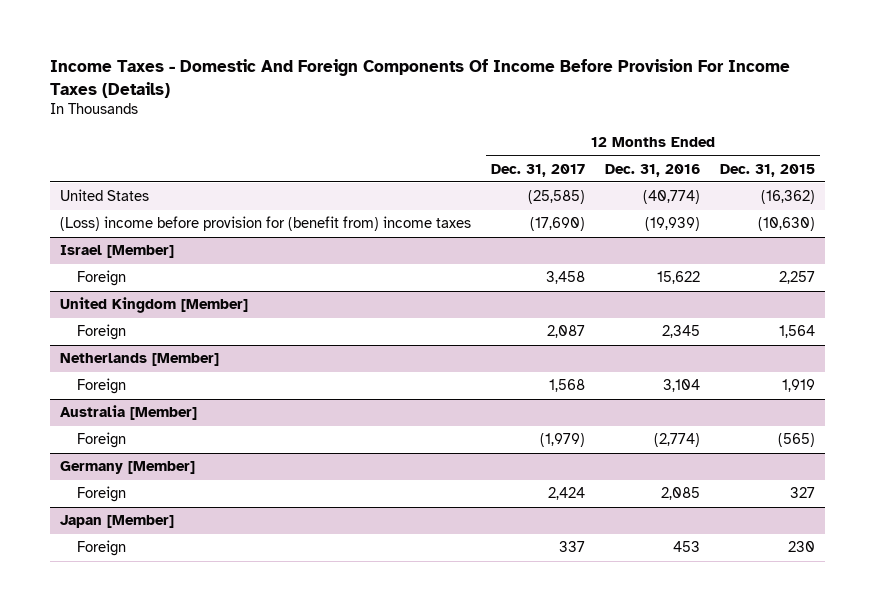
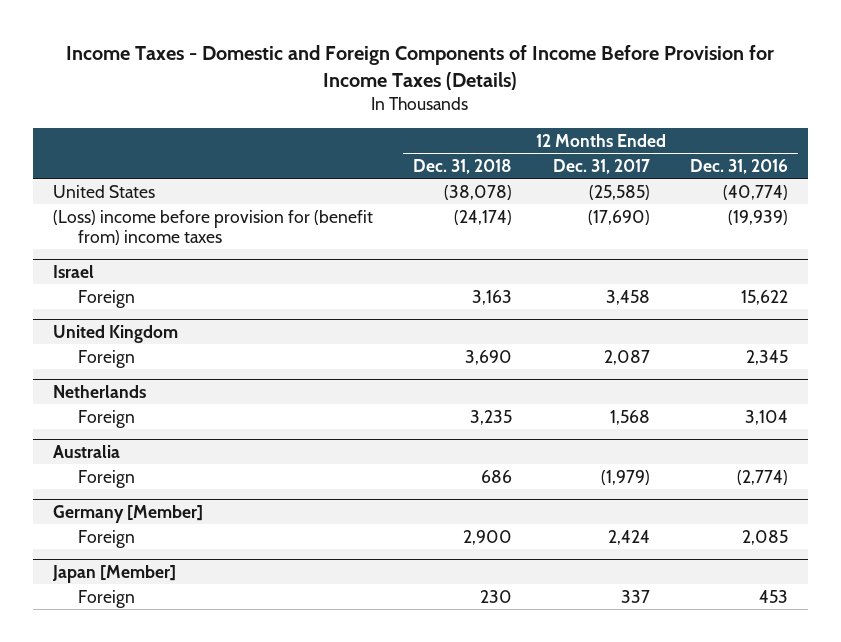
[49,59,790,98] Income Taxes - Domestic And Foreign Components Of Income Before Provision For Income Taxes (Details) -> [66,44,775,90] Income Taxes - Domestic and Foreign Components of Income Before Provision for Income Taxes (Details)
[719,163,815,177] Dec. 31, 2015 -> none
none -> [413,158,513,174] Dec. 31, 2018
[59,245,174,259] Israel [Member] -> [53,264,95,278] Israel
[59,297,248,314] United Kingdom [Member] -> [53,324,179,343] United Kingdom
[59,353,219,367] Netherlands [Member] -> [53,384,147,398] Netherlands
[59,405,197,421] Australia [Member] -> [53,444,121,458] Australia

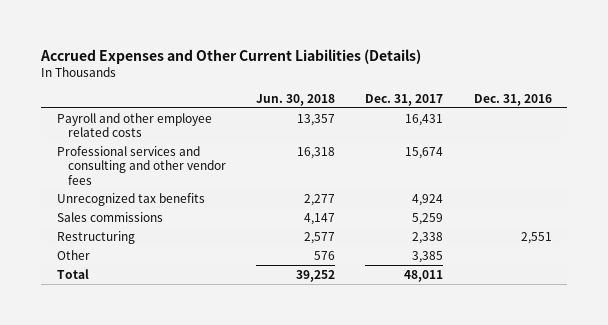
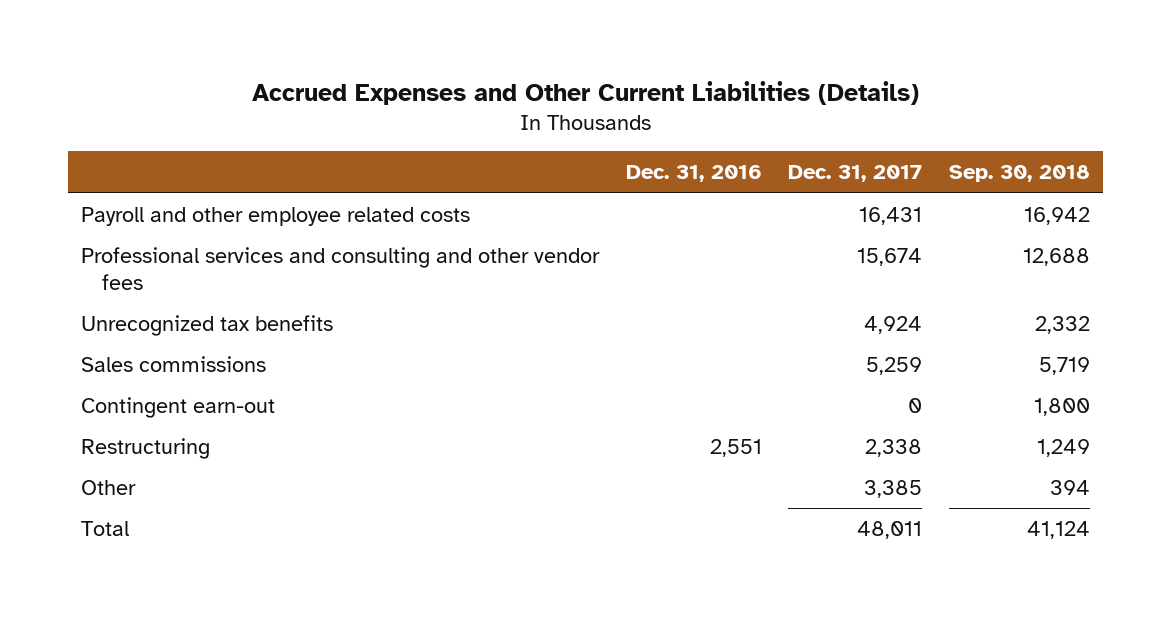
[256,94,336,107] Jun. 30, 2018 -> none
none -> [949,165,1091,183] Sep. 30, 2018
none -> [81,396,276,418] Contingent earn-out

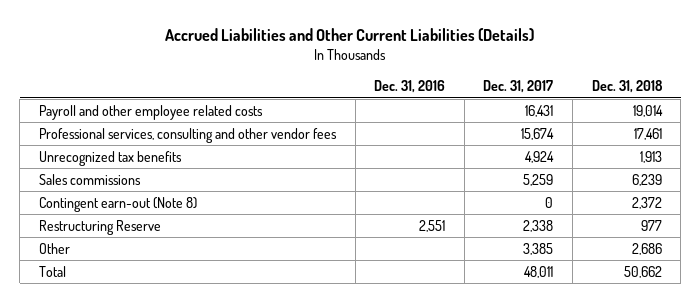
[251,80,919,105] Accrued Expenses and Other Current Liabilities (Details) -> [165,28,535,42] Accrued Liabilities and Other Current Liabilities (Details)
[949,165,1091,183] Sep. 30, 2018 -> none
none -> [591,79,663,93] Dec. 31, 2018
[81,246,601,290] Professional services and consulting and other vendor fees -> [38,127,337,143] Professional services, consulting and other vendor fees
[81,396,276,418] Contingent earn-out -> [38,196,197,212] Contingent earn-out (Note 8)
[81,437,211,459] Restructuring -> [38,219,161,235] Restructuring Reserve

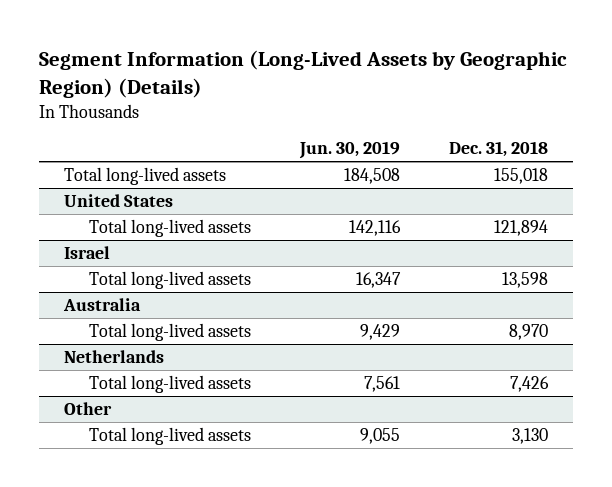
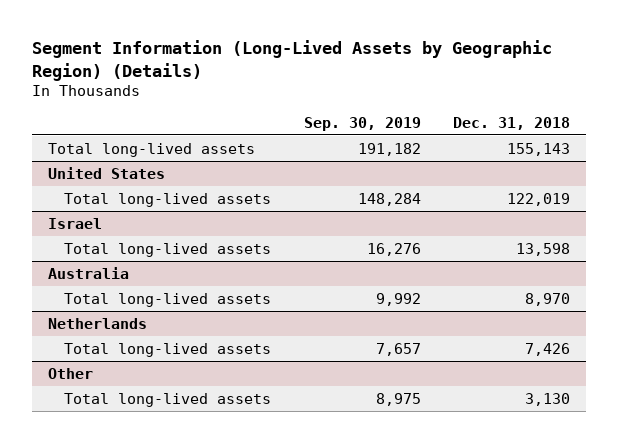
[299,141,401,160] Jun. 30, 2019 -> none
none -> [303,116,421,131] Sep. 30, 2019
[494,167,549,184] 155,018 -> [506,142,570,156] 155,143
[494,219,549,236] 121,894 -> [506,192,570,206] 122,019

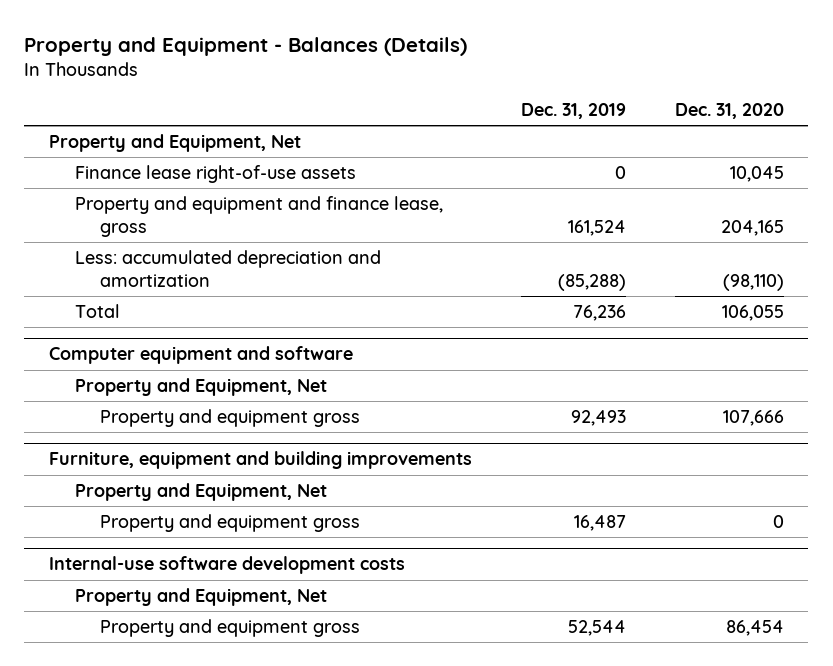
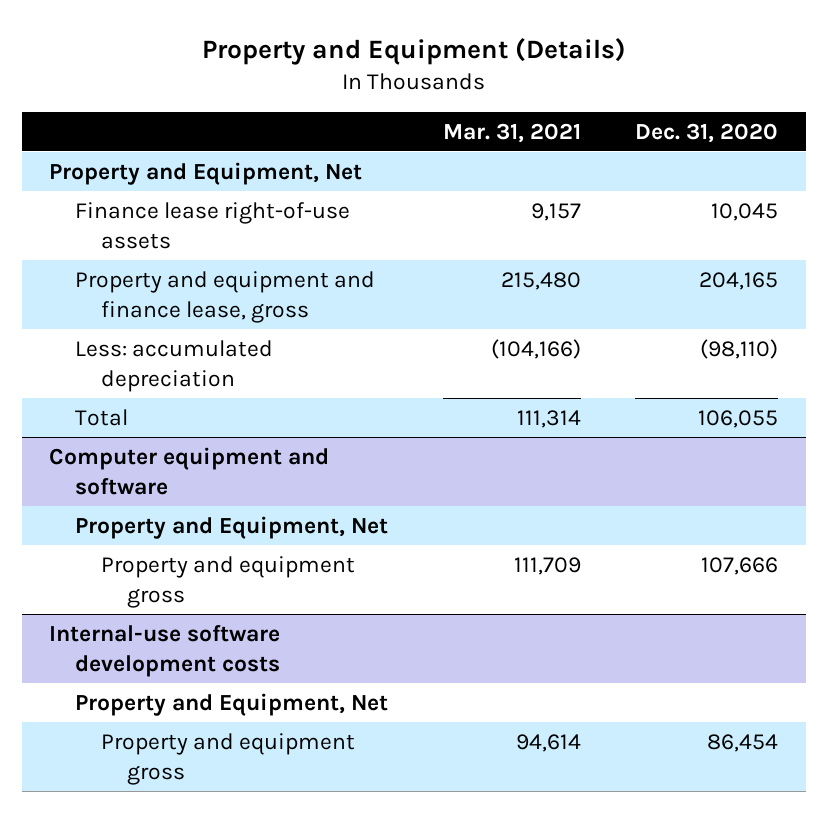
[24,37,468,57] Property and Equipment - Balances (Details) -> [201,37,626,65] Property and Equipment (Details)
[520,102,626,119] Dec. 31, 2019 -> none
none -> [442,122,581,143] Mar. 31, 2021
[74,249,381,287] Less: accumulated depreciation and amortization -> [75,339,274,392] Less: accumulated depreciation
[48,451,472,470] Furniture, equipment and building improvements -> none
[74,482,327,501] Property and Equipment, Net -> none
[100,513,361,532] Property and equipment gross -> none

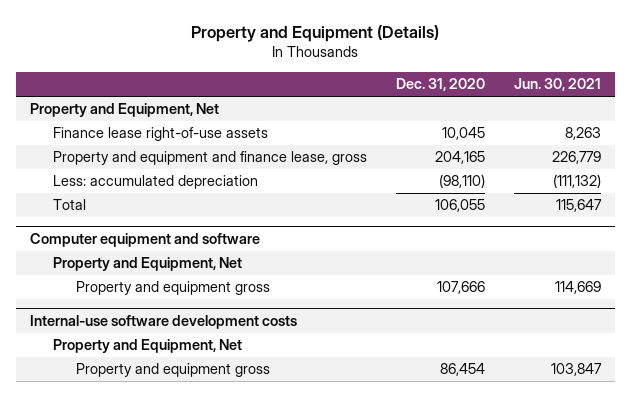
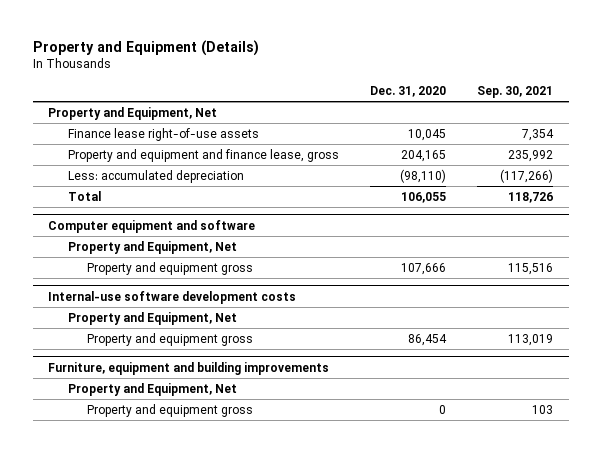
[513,78,601,92] Jun. 30, 2021 -> none
none -> [476,86,553,99] Sep. 30, 2021
none -> [48,361,330,375] Furniture, equipment and building improvements
none -> [67,382,237,396] Property and Equipment, Net
none -> [86,403,253,417] Property and equipment gross

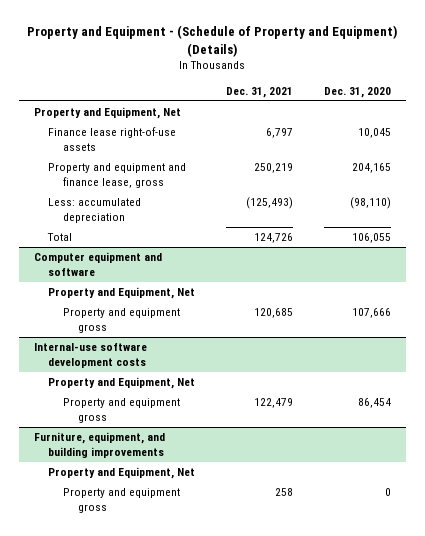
[32,39,259,56] Property and Equipment (Details) -> [27,25,398,58] Property and Equipment - (Schedule of Property and Equipment) (Details)
[476,86,553,99] Sep. 30, 2021 -> none
none -> [226,87,294,99] Dec. 31, 2021
[48,361,330,375] Furniture, equipment and building improvements -> [33,432,165,458] Furniture, equipment, and building improvements

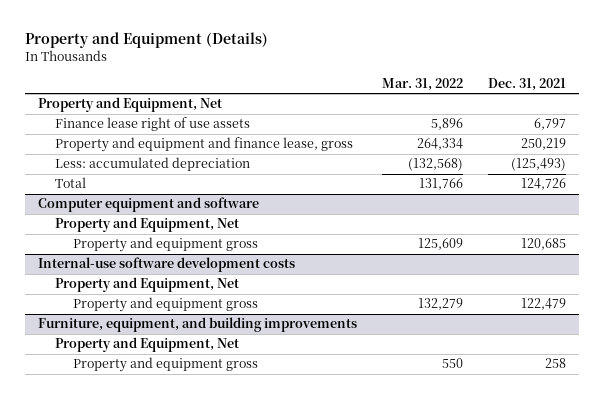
[27,25,398,58] Property and Equipment - (Schedule of Property and Equipment) (Details) -> [25,32,269,49] Property and Equipment (Details)
[323,87,391,99] Dec. 31, 2020 -> none
none -> [381,77,463,91] Mar. 31, 2022
[48,127,177,151] Finance lease right-of-use assets -> [55,117,251,132] Finance lease right of use assets

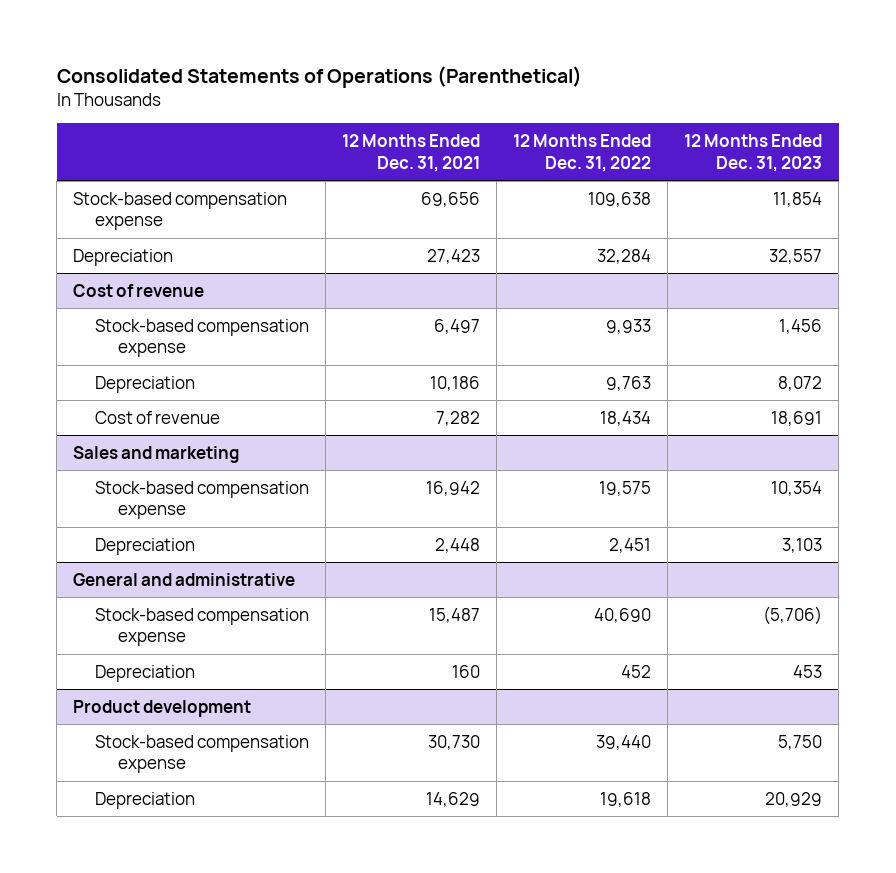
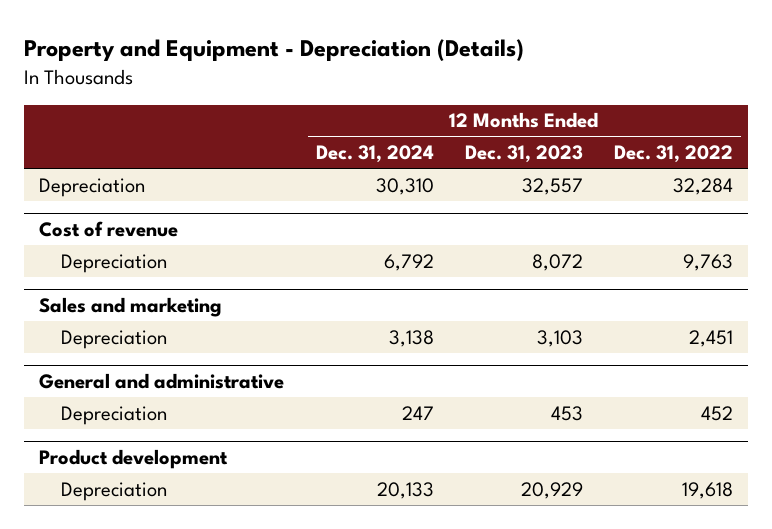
[56,66,582,89] Consolidated Statements of Operations (Parenthetical) -> [23,38,524,61] Property and Equipment - Depreciation (Details)
[342,134,481,172] 12 Months Ended Dec. 31, 2021 -> none
none -> [315,145,434,164] Dec. 31, 2024
[73,191,288,231] Stock-based compensation expense -> none
[95,318,310,358] Stock-based compensation expense -> none
[95,410,221,424] Cost of revenue -> none
[95,480,310,520] Stock-based compensation expense -> none
[95,607,310,647] Stock-based compensation expense -> none
[95,734,310,774] Stock-based compensation expense -> none

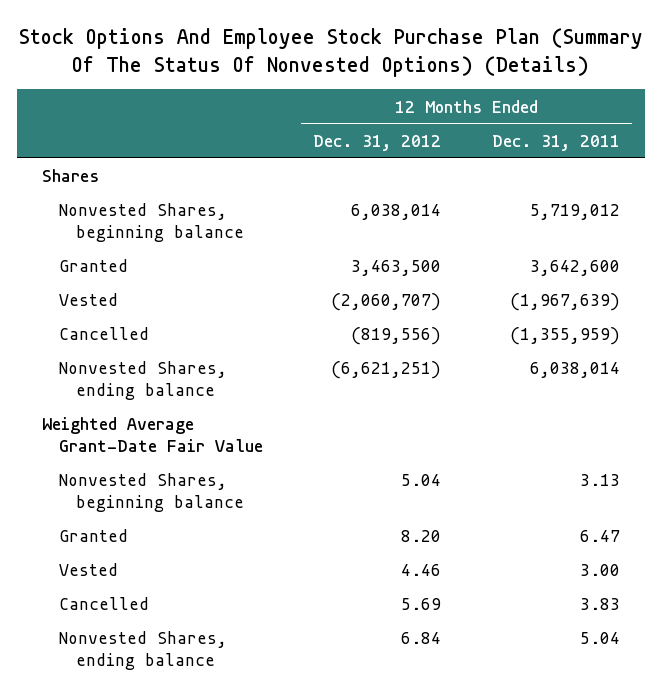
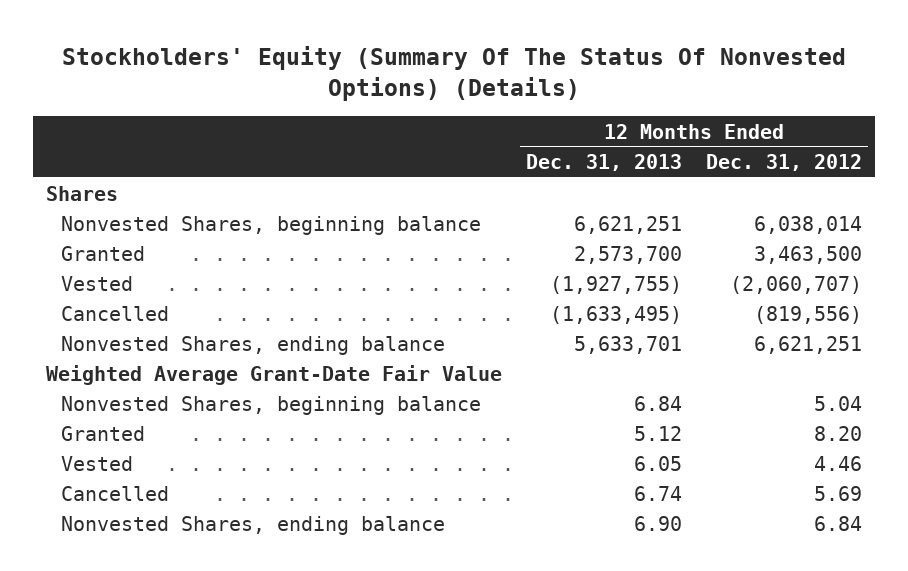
[19,28,644,77] Stock Options And Employee Stock Purchase Plan (Summary Of The Status Of Nonvested Options) (Details) -> [61,45,846,101] Stockholders' Equity (Summary Of The Status Of Nonvested Options) (Details)
[491,134,620,151] Dec. 31, 2011 -> none
none -> [525,154,682,172] Dec. 31, 2013
[331,361,442,380] (6,621,251) -> [754,335,863,354] 6,621,251

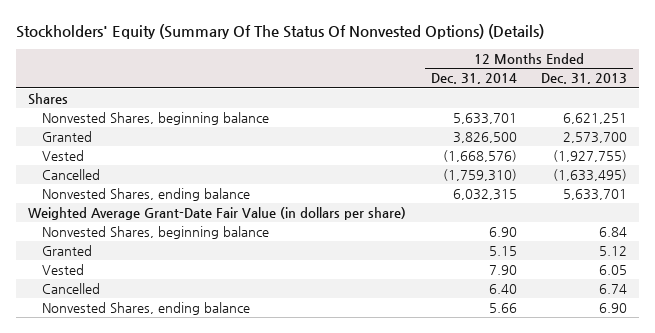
[706,154,863,172] Dec. 31, 2012 -> none
none -> [430,73,517,85] Dec. 31, 2014
[45,364,502,385] Weighted Average Grant-Date Fair Value -> [28,207,407,221] Weighted Average Grant-Date Fair Value (in dollars per share)

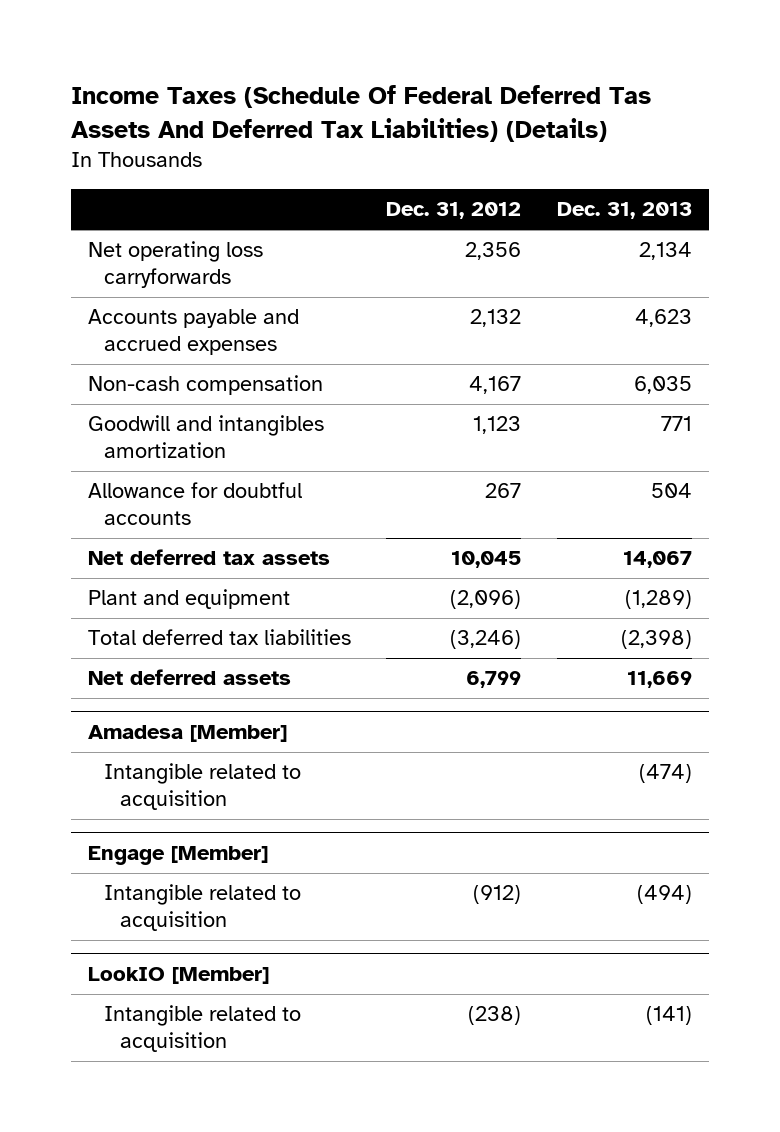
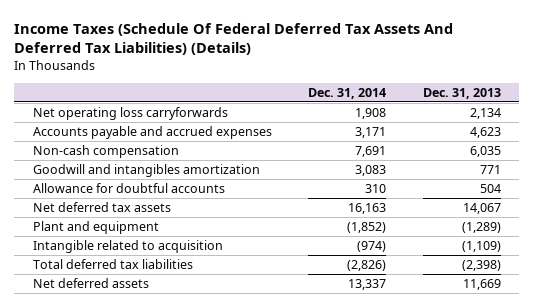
[70,85,651,142] Income Taxes (Schedule Of Federal Deferred Tas Assets And Deferred Tax Liabilities) (Details) -> [14,22,454,56] Income Taxes (Schedule Of Federal Deferred Tax Assets And Deferred Tax Liabilities) (Details)
[386,202,522,220] Dec. 31, 2012 -> none
none -> [308,87,387,99] Dec. 31, 2014
none -> [32,239,223,253] Intangible related to acquisition
[88,724,288,742] Amadesa [Member] -> none
[104,763,302,811] Intangible related to acquisition -> none
[88,845,269,865] Engage [Member] -> none
[104,884,302,932] Intangible related to acquisition -> none
[88,966,270,984] LookIO [Member] -> none
[104,1005,302,1053] Intangible related to acquisition -> none

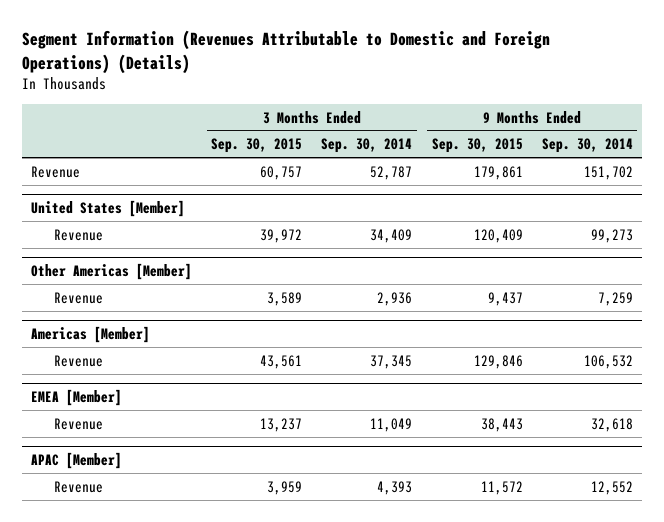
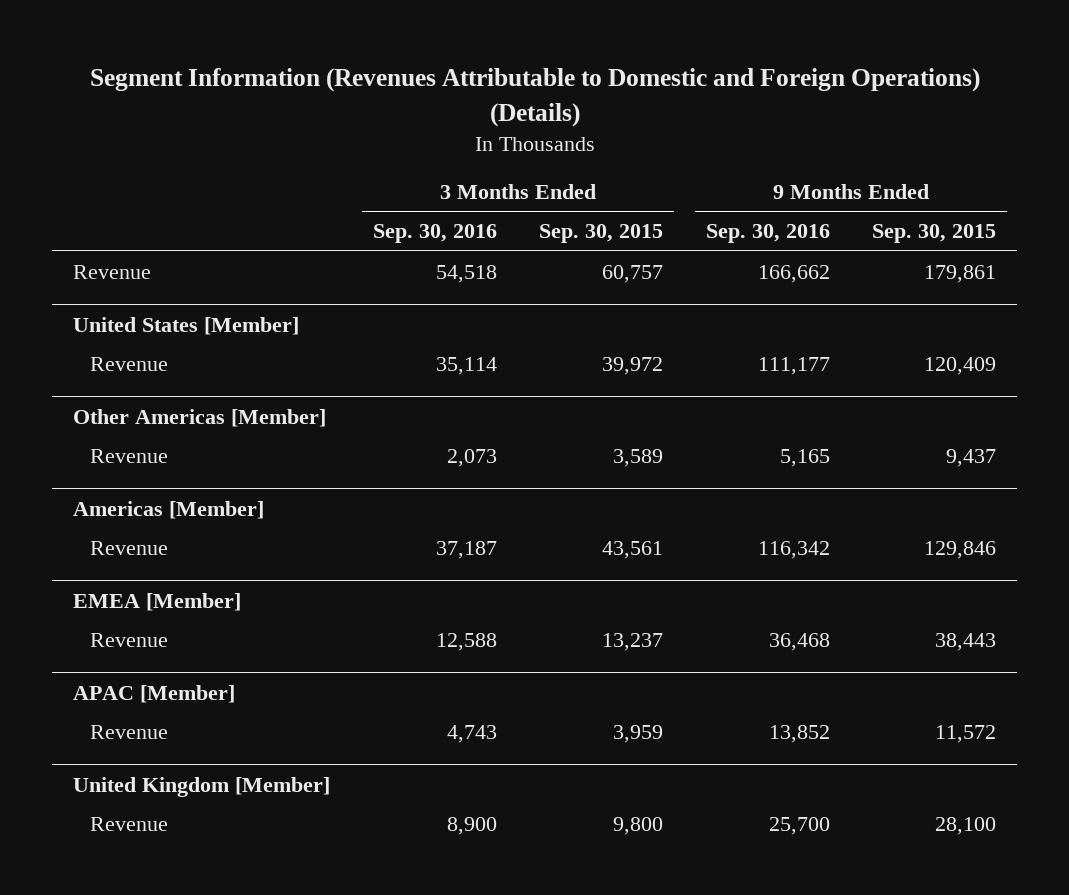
[321,138,413,154] Sep. 30, 2014 -> none
[541,138,633,154] Sep. 30, 2014 -> none
none -> [372,224,497,244] Sep. 30, 2016
none -> [705,224,830,244] Sep. 30, 2016
none -> [73,776,331,797] United Kingdom [Member]
none -> [90,816,169,831] Revenue

